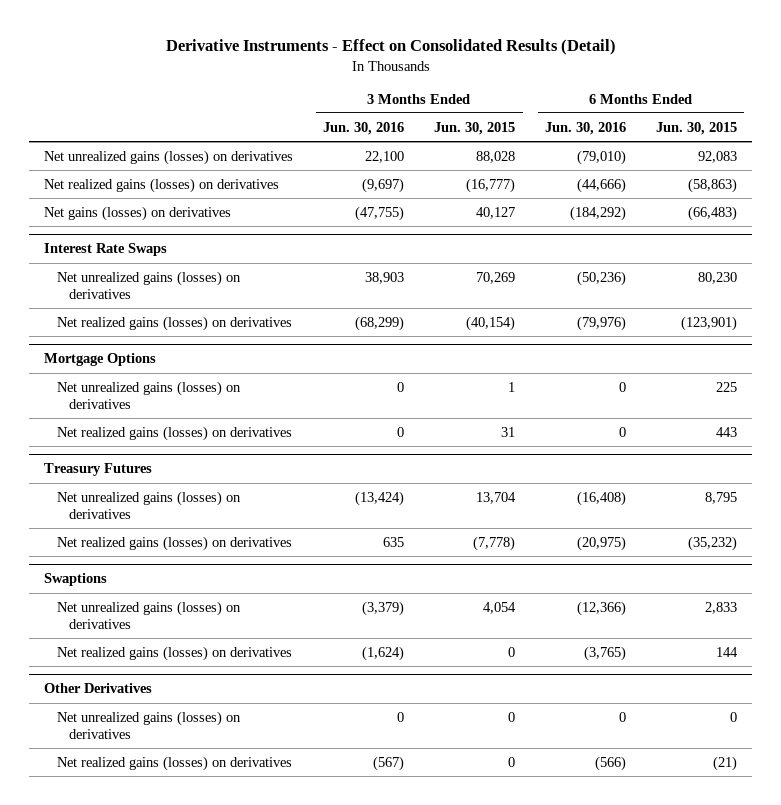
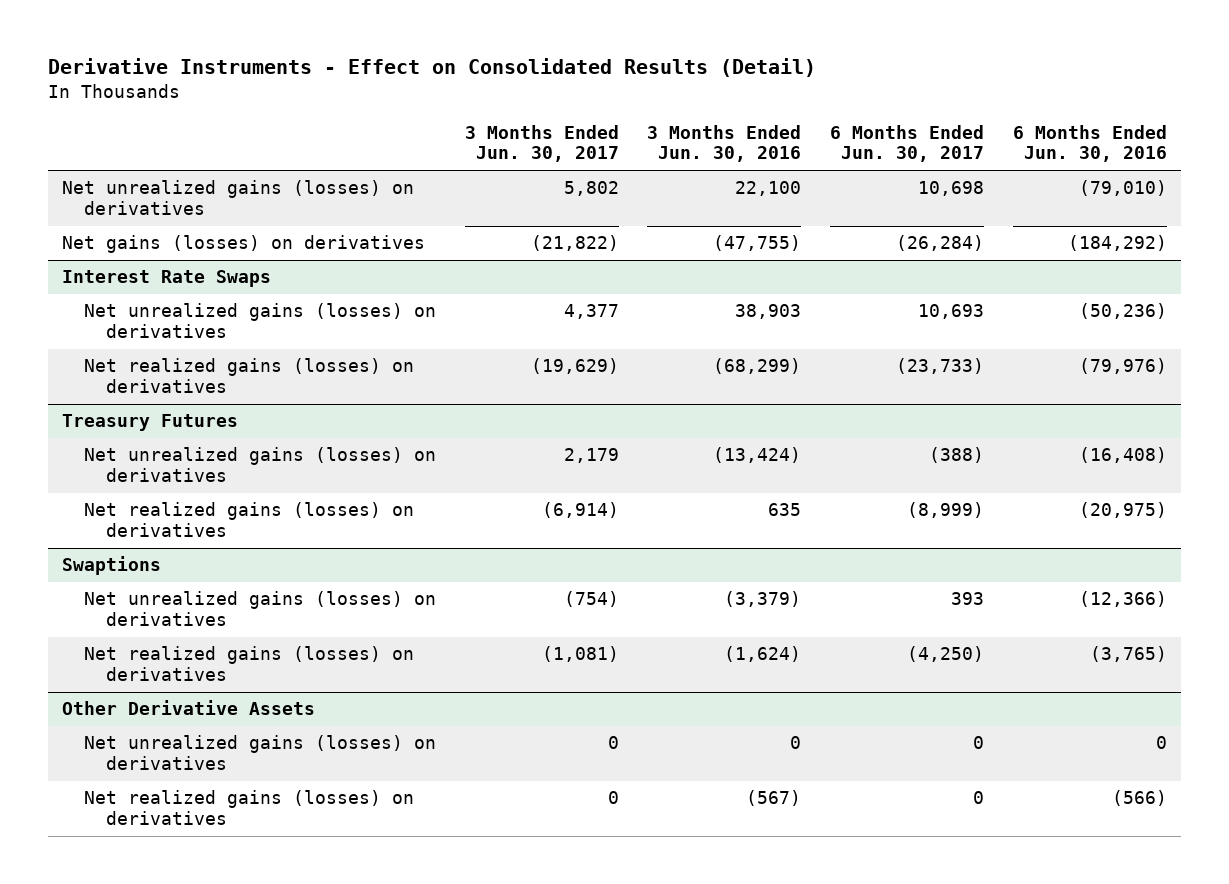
[434,121,516,135] Jun. 30, 2015 -> none
[655,121,737,135] Jun. 30, 2015 -> none
none -> [464,124,619,163] 3 Months Ended Jun. 30, 2017
none -> [830,124,985,163] 6 Months Ended Jun. 30, 2017
[44,177,280,193] Net realized gains (losses) on derivatives -> none
[44,353,157,367] Mortgage Options -> none
[56,380,241,410] Net unrealized gains (losses) on derivatives -> none
[56,425,292,441] Net realized gains (losses) on derivatives -> none
[44,683,153,694] Other Derivatives -> [61,700,315,716] Other Derivative Assets

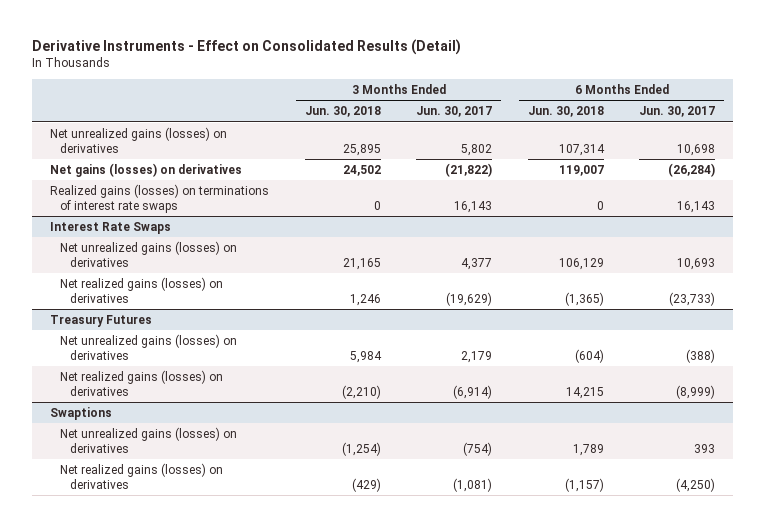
[647,124,802,163] 3 Months Ended Jun. 30, 2016 -> none
[1012,124,1167,163] 6 Months Ended Jun. 30, 2016 -> none
none -> [304,106,381,118] Jun. 30, 2018
none -> [527,106,604,118] Jun. 30, 2018
none -> [50,183,270,213] Realized gains (losses) on terminations of interest rate swaps
[61,700,315,716] Other Derivative Assets -> none
[84,735,437,771] Net unrealized gains (losses) on derivatives -> none
[84,790,415,826] Net realized gains (losses) on derivatives -> none

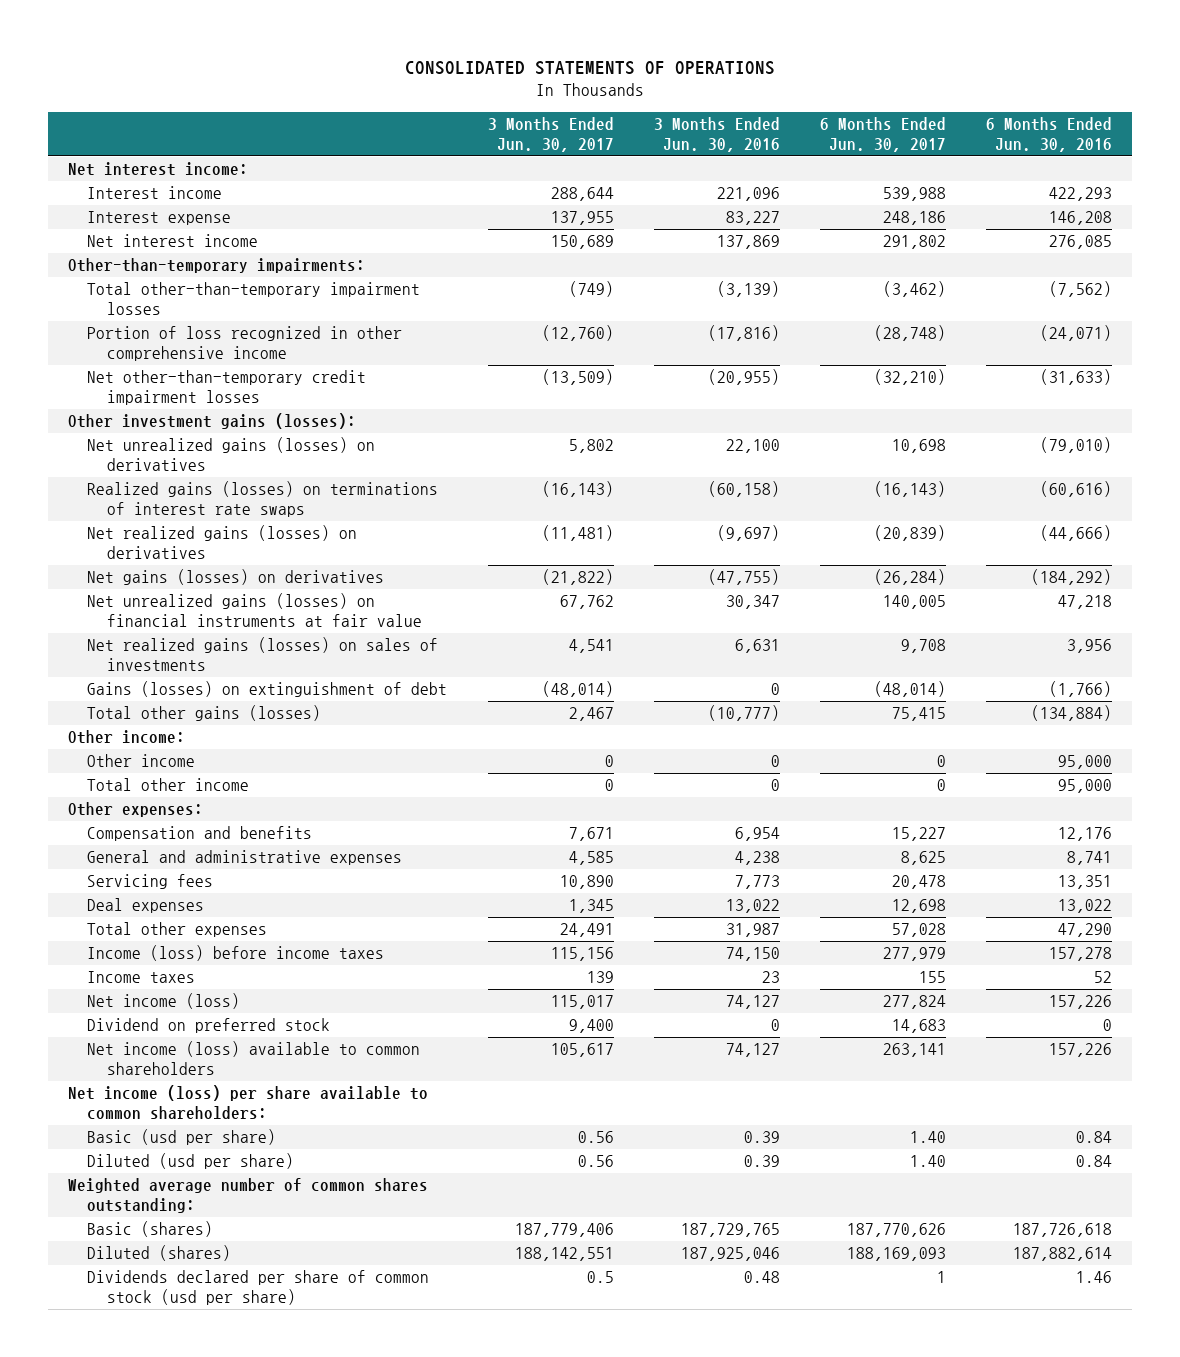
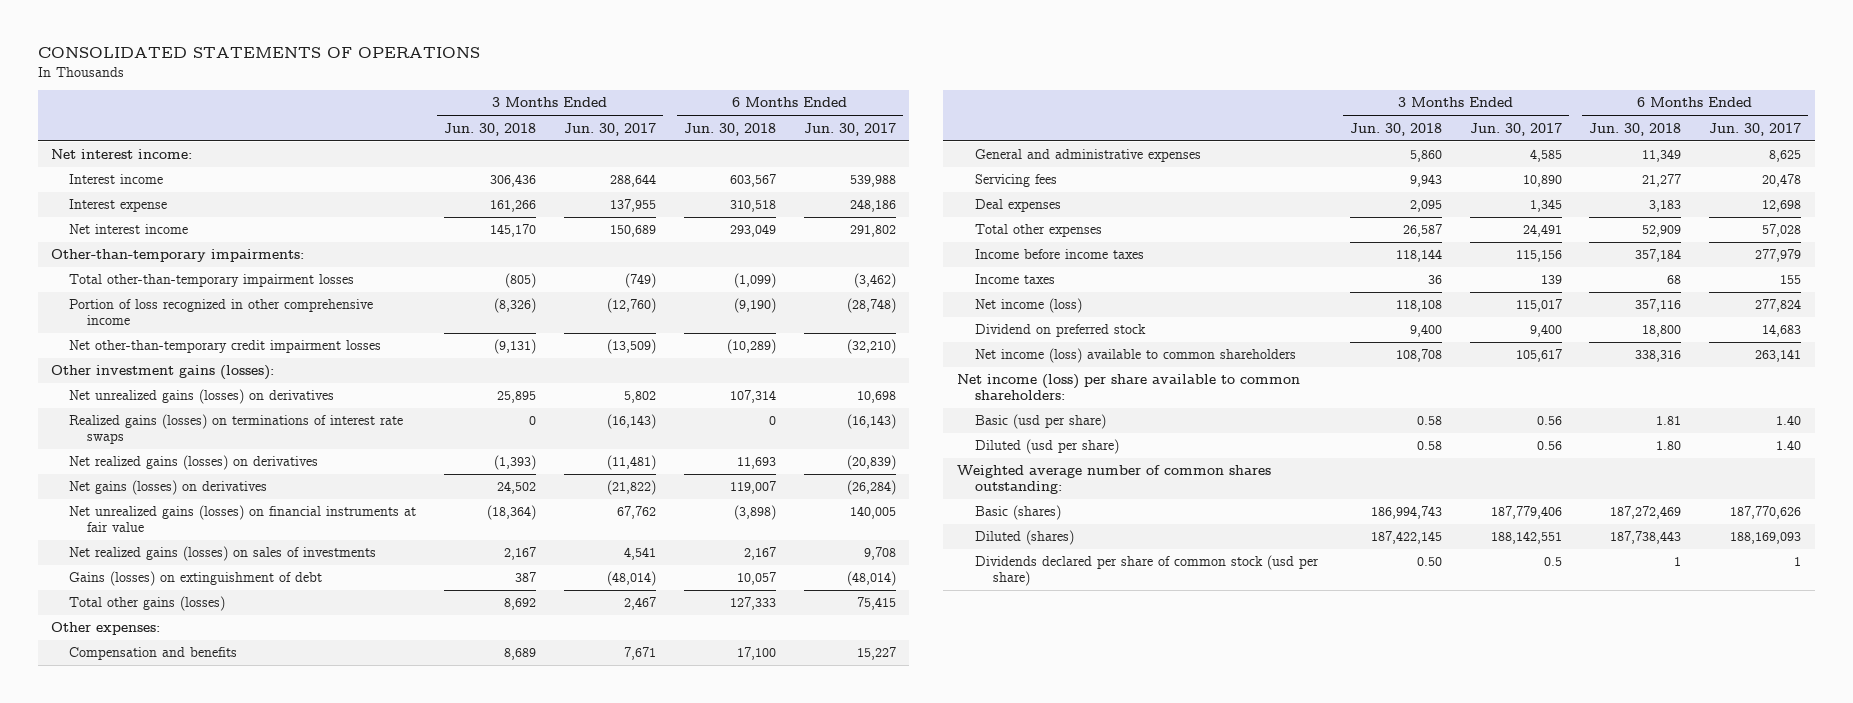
[653,116,780,152] 3 Months Ended Jun. 30, 2016 -> none
[985,116,1112,152] 6 Months Ended Jun. 30, 2016 -> none
none -> [444,122,537,136] Jun. 30, 2018
none -> [683,122,776,136] Jun. 30, 2018
[67,730,185,745] Other income: -> none
[87,754,196,768] Other income -> none
[87,778,250,792] Total other income -> none
[87,945,385,962] Income (loss) before income taxes -> [975,249,1145,260] Income before income taxes

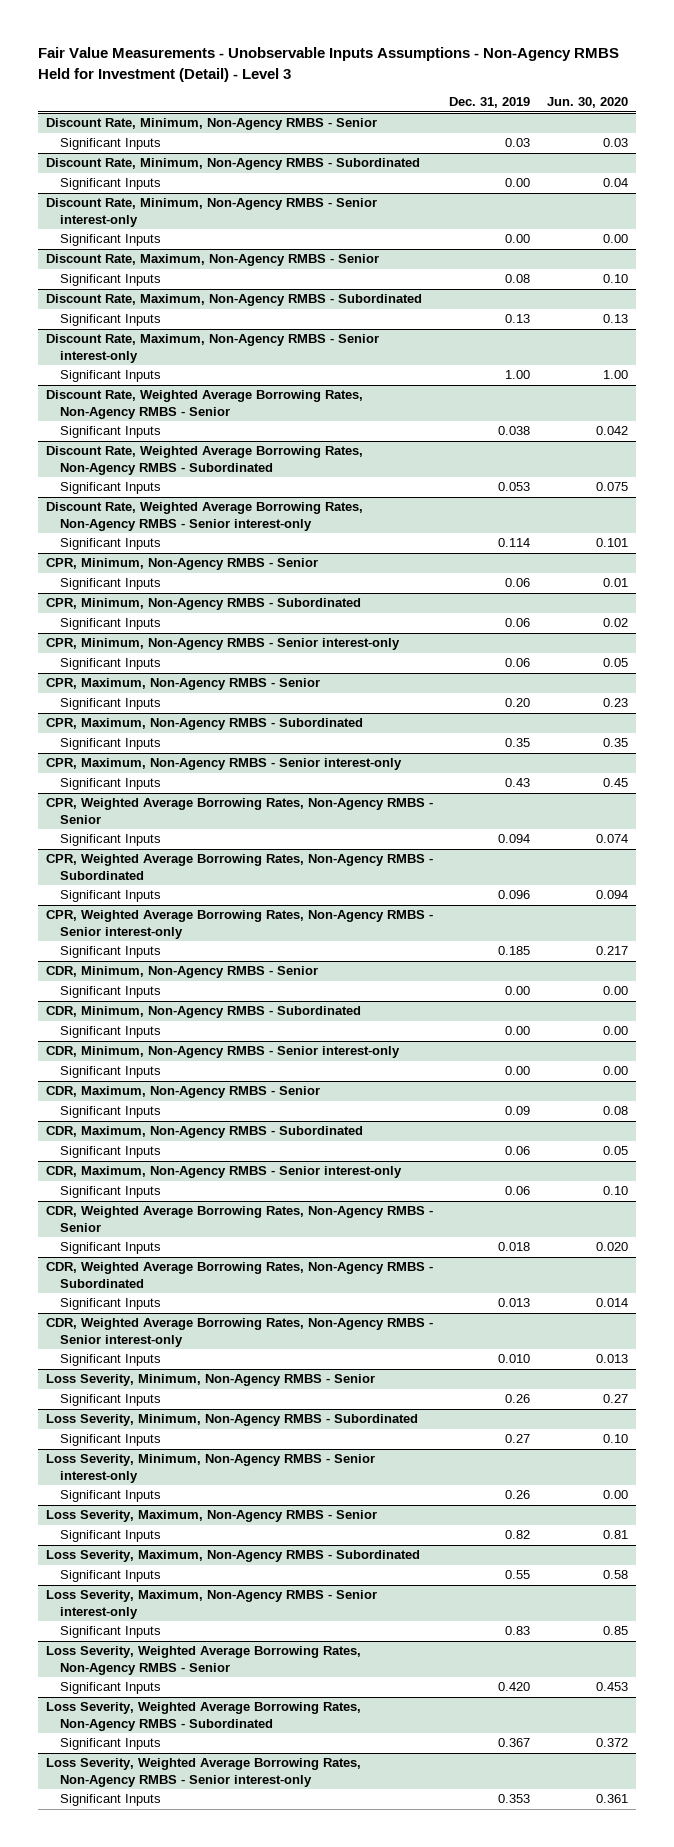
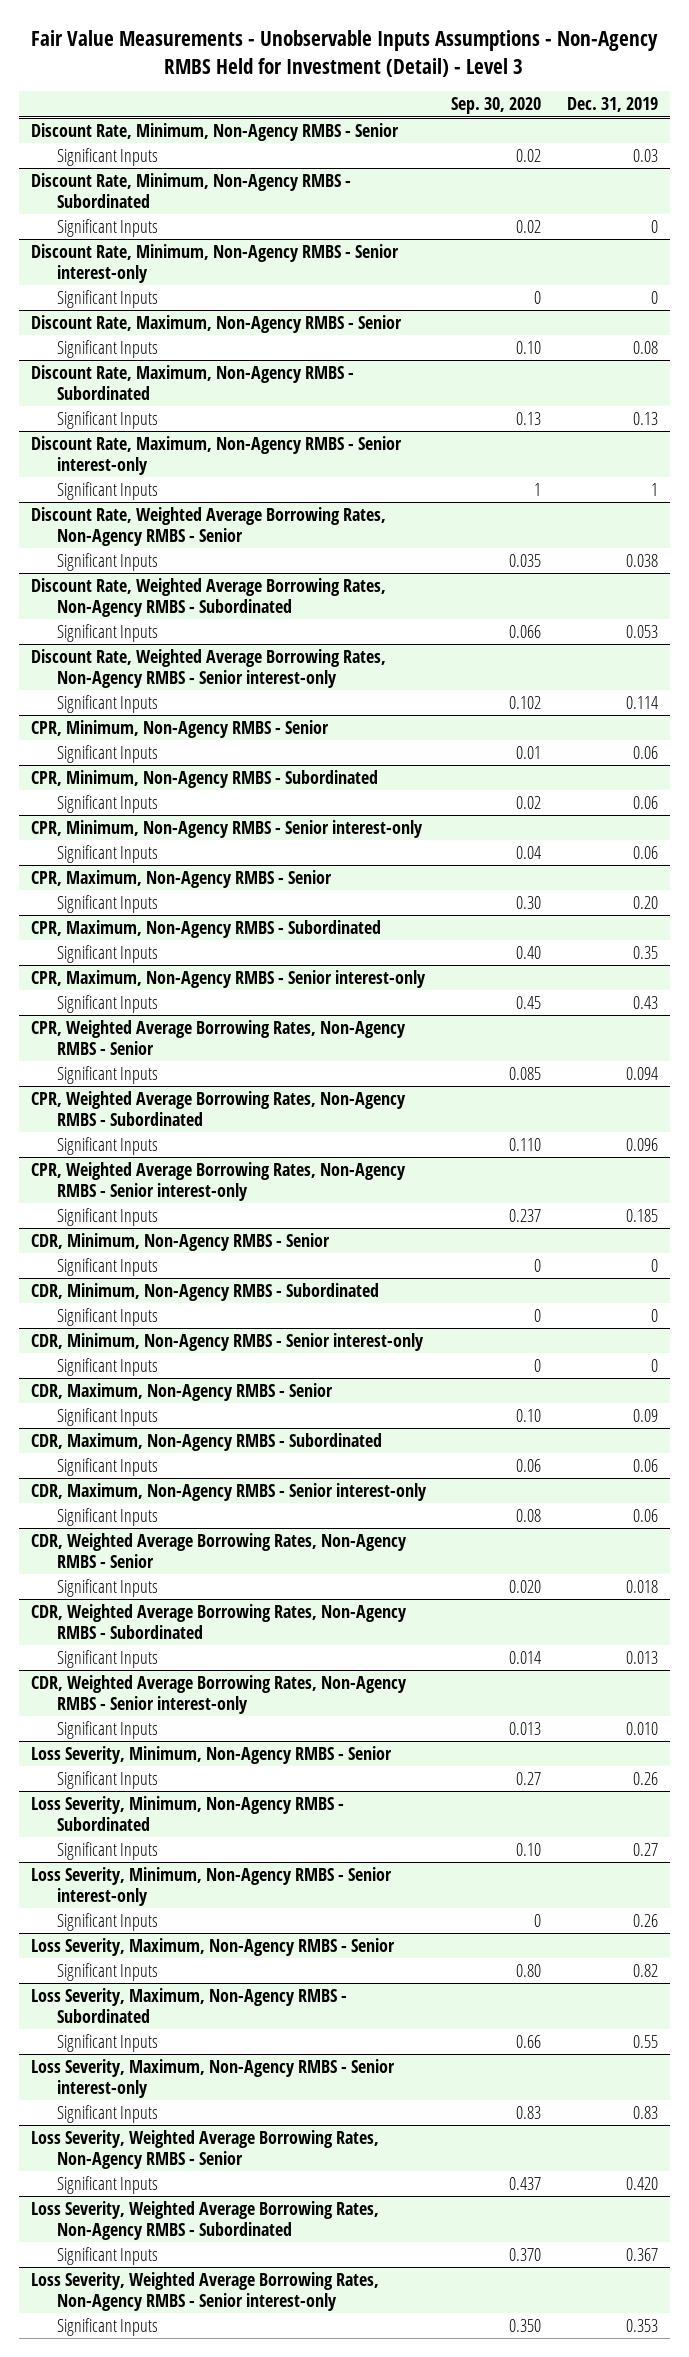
[546,97,628,109] Jun. 30, 2020 -> none
none -> [451,97,542,115] Sep. 30, 2020
[505,178,531,188] 0.00 -> [650,220,658,234] 0
[505,234,531,244] 0.00 -> [650,291,658,305] 0
[505,370,531,380] 1.00 -> [650,483,658,497] 1
[505,986,531,996] 0.00 -> [650,1259,658,1273] 0
[505,1026,531,1036] 0.00 -> [650,1309,658,1323] 0
[505,1066,531,1076] 0.00 -> [650,1359,658,1373] 0

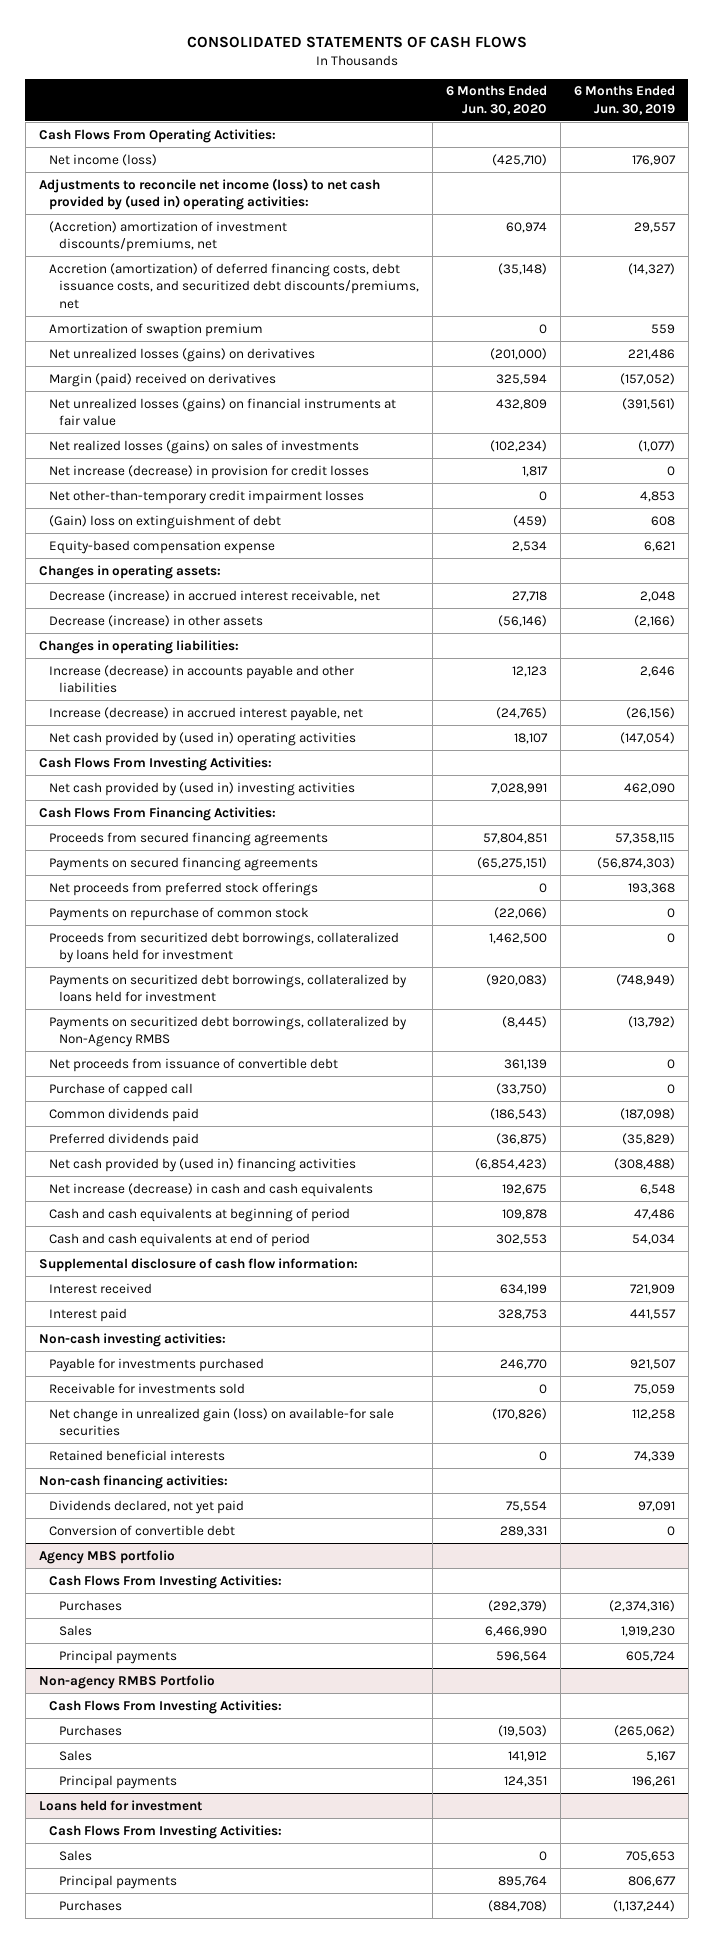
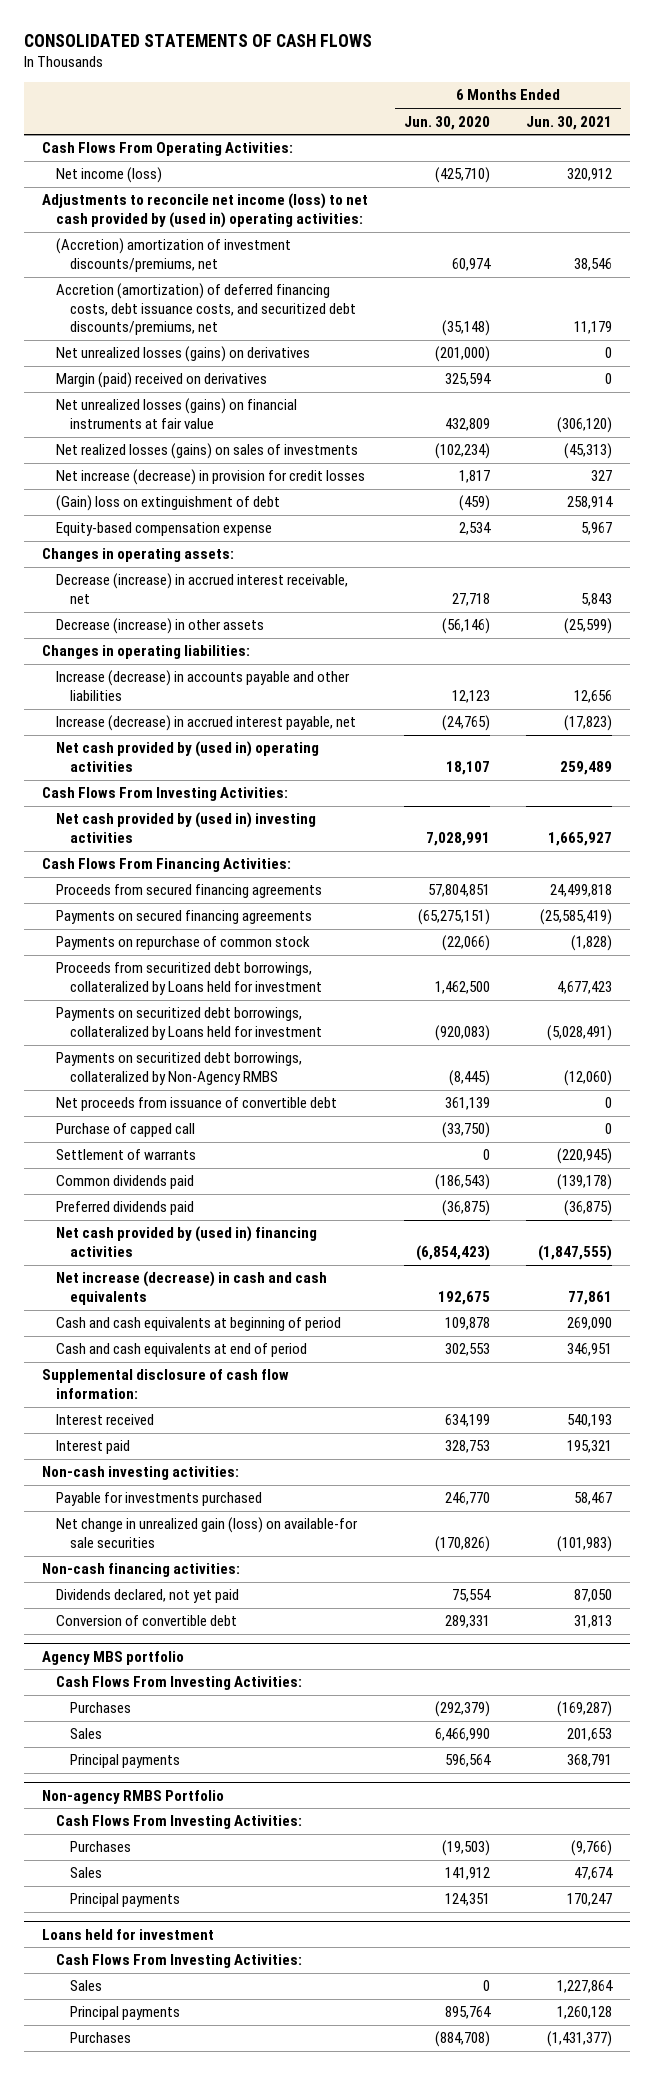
[573,85,675,115] 6 Months Ended Jun. 30, 2019 -> none
none -> [525,115,612,130] Jun. 30, 2021
[48,322,263,337] Amortization of swaption premium -> none
[48,489,364,504] Net other-than-temporary credit impairment losses -> none
[48,881,318,896] Net proceeds from preferred stock offerings -> none
[48,931,399,964] Proceeds from securitized debt borrowings, collateralized by loans held for investment -> [56,962,323,995] Proceeds from securitized debt borrowings, collateralized by Loans held for investment
[48,973,407,1003] Payments on securitized debt borrowings, collateralized by loans held for investment -> [56,1007,323,1040] Payments on securitized debt borrowings, collateralized by Loans held for investment
none -> [56,1149,197,1161] Settlement of warrants
[48,1382,245,1394] Receivable for investments sold -> none
[48,1449,225,1461] Retained beneficial interests -> none

